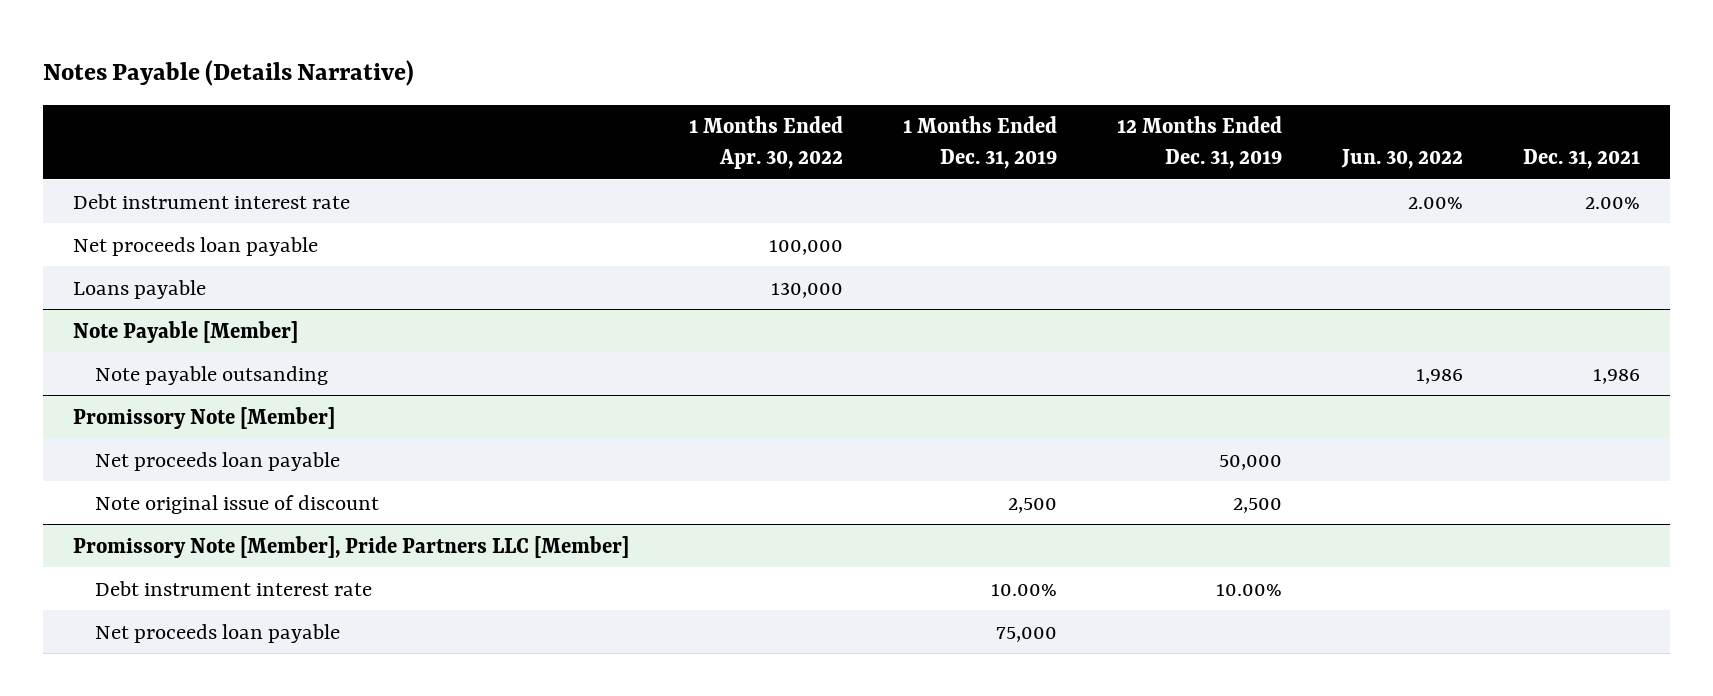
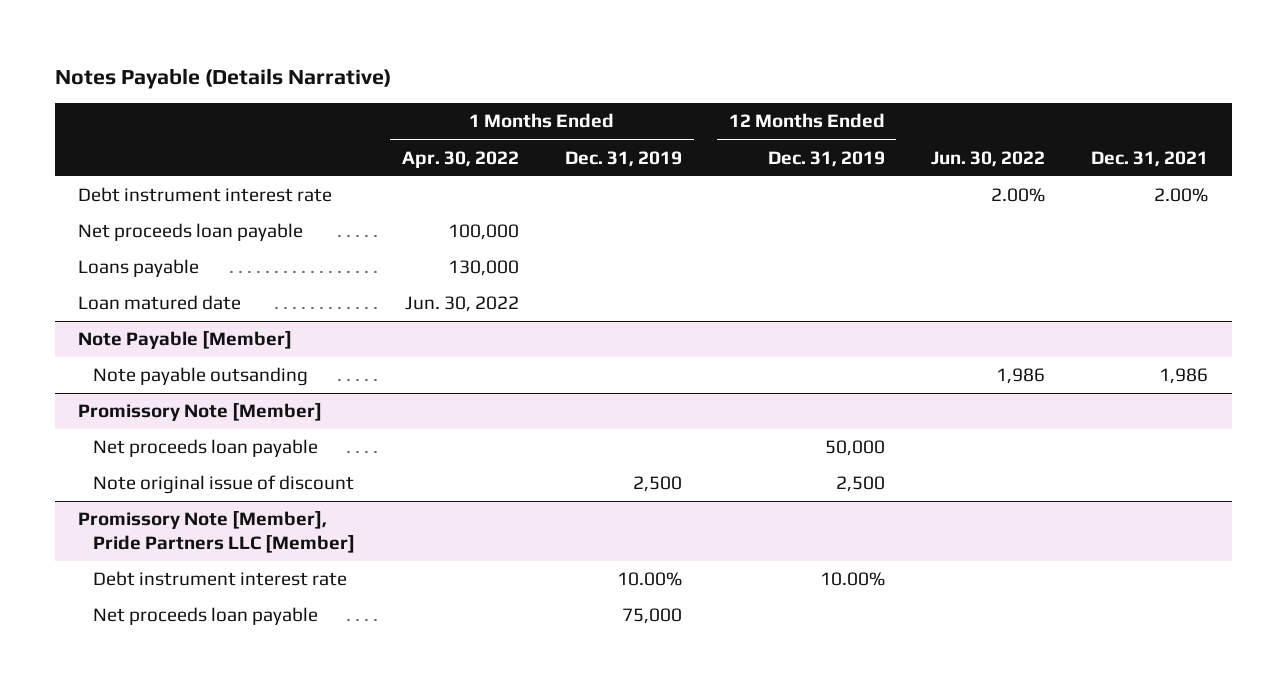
none -> [78,295,242,311] Loan matured date

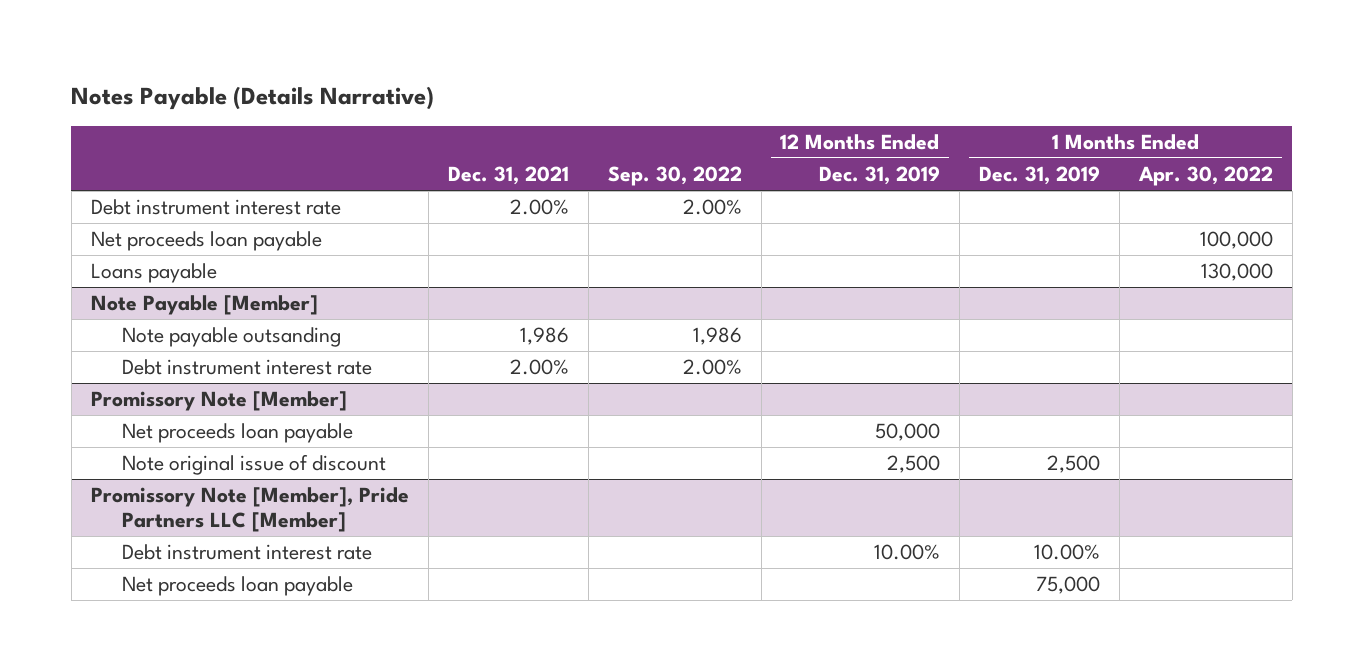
[930,150,1045,167] Jun. 30, 2022 -> none
none -> [607,166,742,187] Sep. 30, 2022
[78,295,242,311] Loan matured date -> none
none -> [122,359,373,376] Debt instrument interest rate

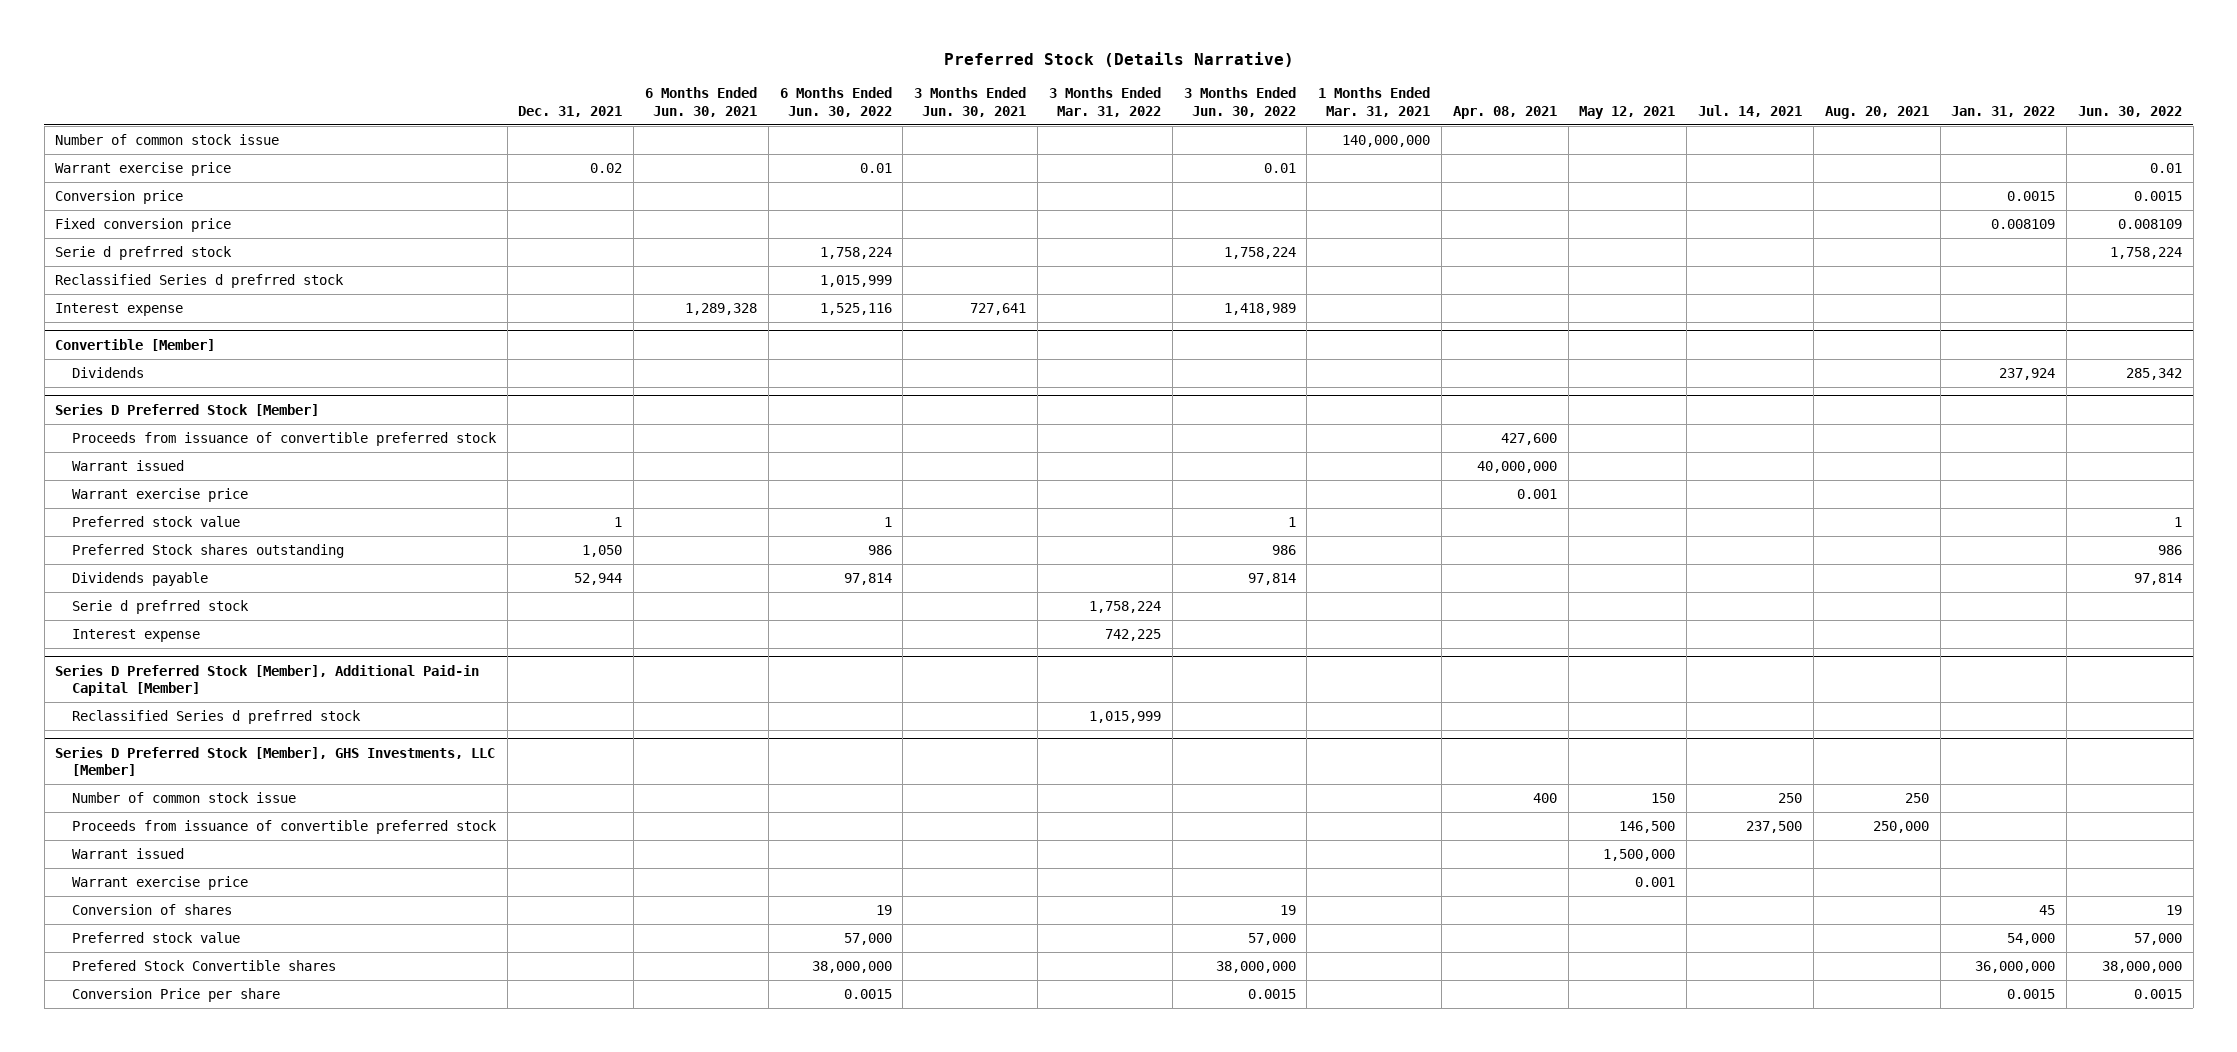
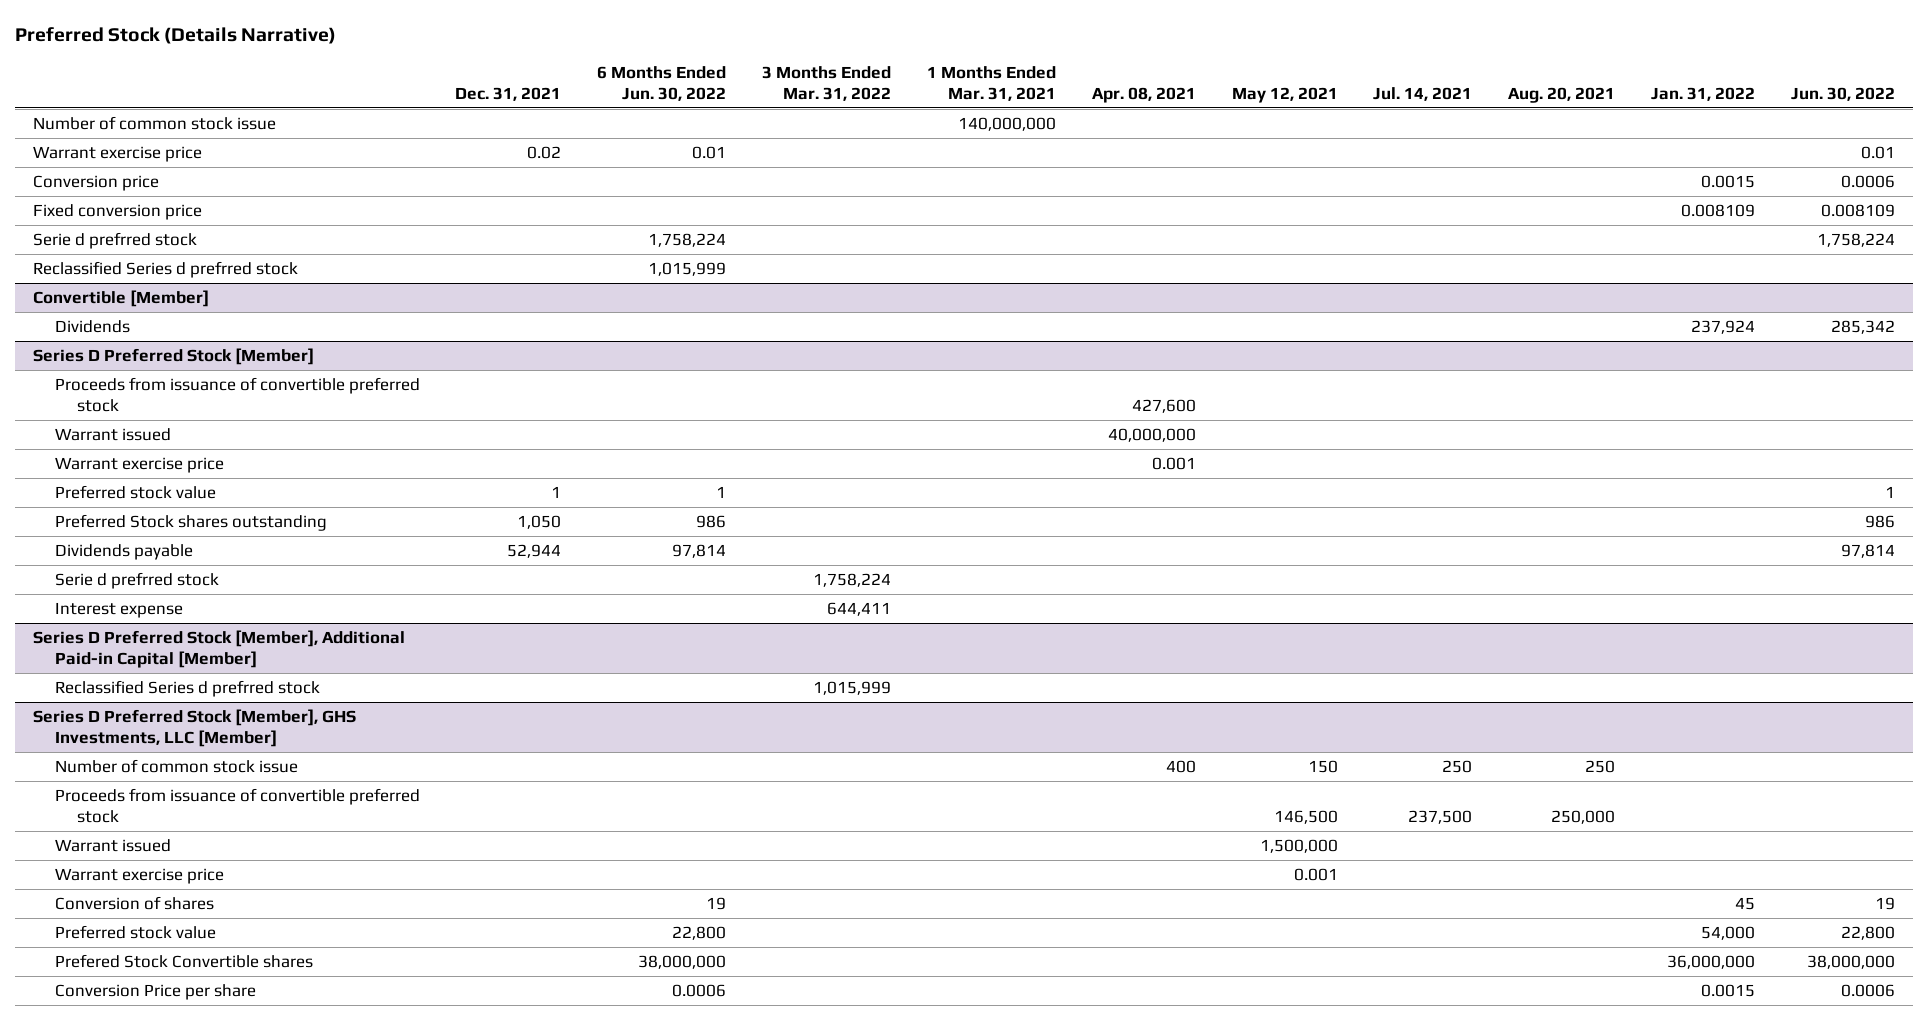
[645,87,758,117] 6 Months Ended Jun. 30, 2021 -> none
[914,87,1027,117] 3 Months Ended Jun. 30, 2021 -> none
[1183,87,1296,117] 3 Months Ended Jun. 30, 2022 -> none
[2133,191,2182,202] 0.0015 -> [1840,174,1895,188] 0.0006
[55,303,184,317] Interest expense -> none
[1104,629,1161,642] 742,225 -> [827,601,892,616] 644,411
[843,933,892,946] 57,000 -> [672,925,727,940] 22,800
[2133,933,2182,946] 57,000 -> [1840,925,1895,940] 22,800
[843,989,892,1000] 0.0015 -> [672,983,727,997] 0.0006
[2133,989,2182,1000] 0.0015 -> [1840,983,1895,997] 0.0006

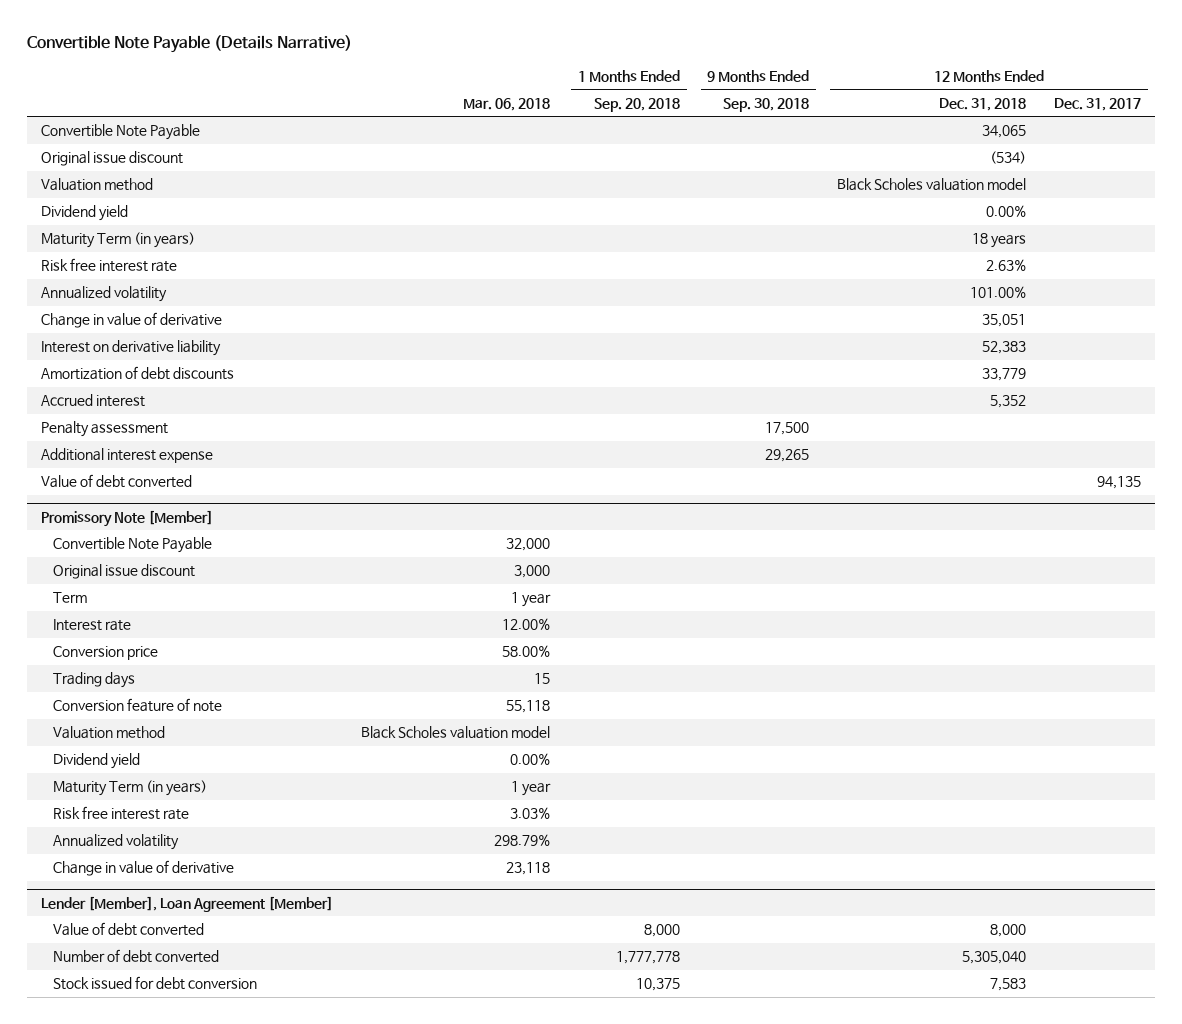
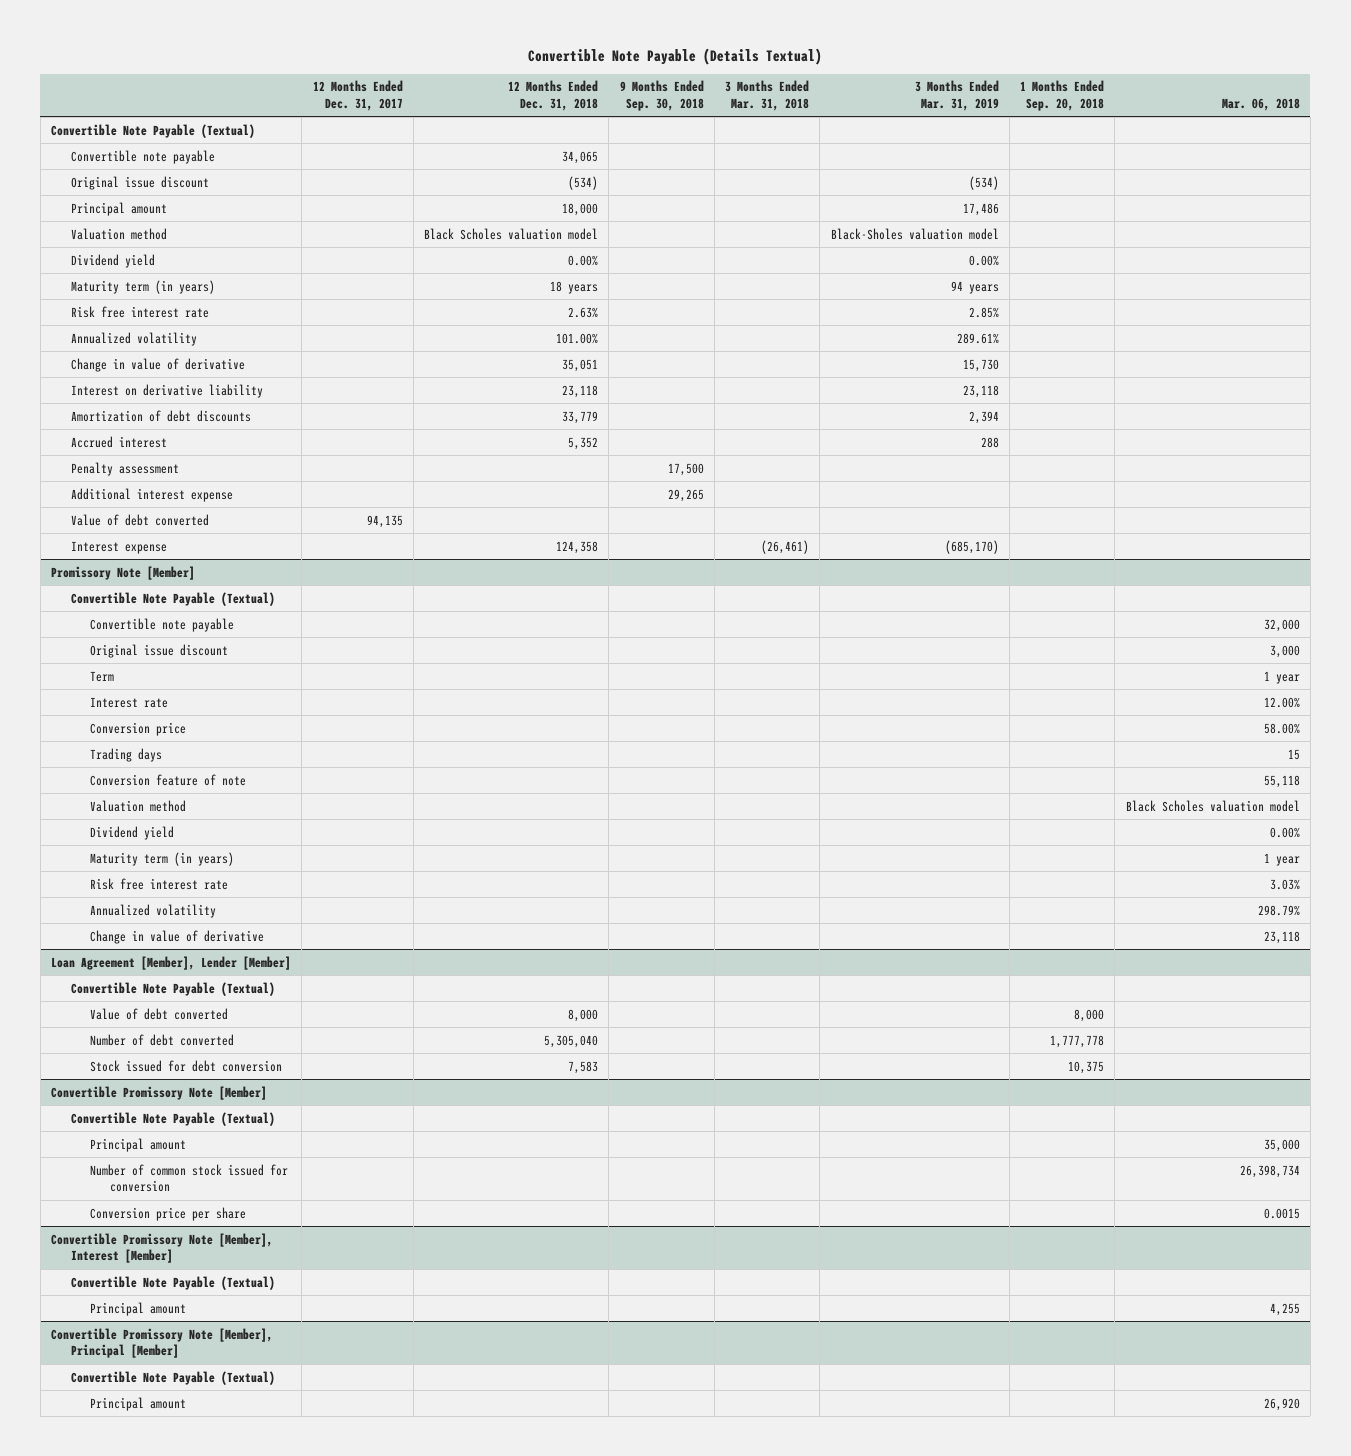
[27,35,353,54] Convertible Note Payable (Details Narrative) -> [528,47,823,65] Convertible Note Payable (Details Textual)
none -> [725,80,810,111] 3 Months Ended Mar. 31, 2018
none -> [914,80,999,111] 3 Months Ended Mar. 31, 2019
none -> [51,123,256,138] Convertible Note Payable (Textual)
[41,124,201,141] Convertible Note Payable -> [70,149,215,164] Convertible note payable
none -> [70,201,167,216] Principal amount
[41,232,196,249] Maturity Term (in years) -> [70,279,215,294] Maturity term (in years)
[982,341,1027,355] 52,383 -> [562,384,599,398] 23,118
none -> [70,540,167,554] Interest expense
none -> [70,591,275,606] Convertible Note Payable (Textual)
[52,537,212,554] Convertible Note Payable -> [90,617,235,632] Convertible note payable
[52,780,207,797] Maturity Term (in years) -> [90,851,235,866] Maturity term (in years)
[41,895,334,912] Lender [Member], Loan Agreement [Member] -> [51,955,292,970] Loan Agreement [Member], Lender [Member]
none -> [70,981,275,996] Convertible Note Payable (Textual)
none -> [51,1085,268,1100] Convertible Promissory Note [Member]
none -> [70,1111,275,1126] Convertible Note Payable (Textual)
none -> [90,1137,187,1152] Principal amount
none -> [90,1163,289,1193] Number of common stock issued for conversion
none -> [90,1206,247,1221] Conversion price per share
none -> [51,1232,274,1264] Convertible Promissory Note [Member], Interest [Member]
none -> [70,1275,275,1290] Convertible Note Payable (Textual)
none -> [90,1301,187,1316] Principal amount
none -> [51,1327,274,1359] Convertible Promissory Note [Member], Principal [Member]
none -> [70,1370,275,1385] Convertible Note Payable (Textual)
none -> [90,1396,187,1411] Principal amount

